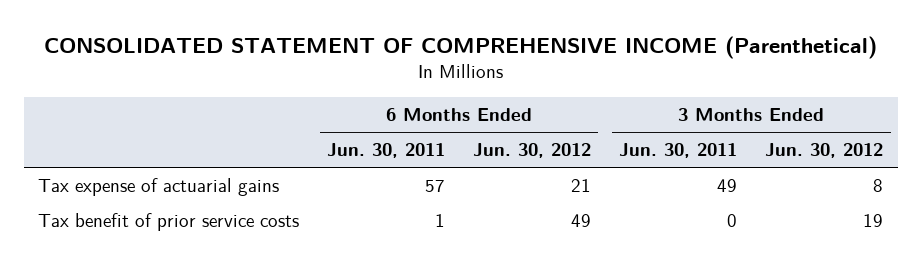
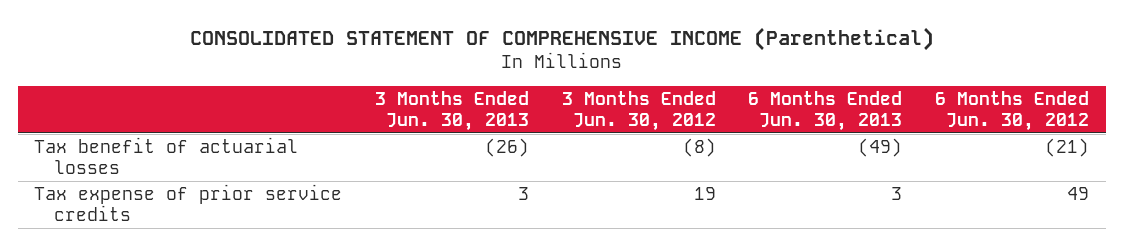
[326,143,445,159] Jun. 30, 2011 -> none
[619,143,738,159] Jun. 30, 2011 -> none
none -> [374,90,529,131] 3 Months Ended Jun. 30, 2013
none -> [748,90,903,131] 6 Months Ended Jun. 30, 2013
[37,178,279,197] Tax expense of actuarial gains -> [34,137,299,175] Tax benefit of actuarial losses
[571,179,592,193] 21 -> [1045,138,1090,158] (21)
[873,179,884,193] 8 -> [682,138,716,158] (8)
[37,213,299,232] Tax benefit of prior service costs -> [34,184,343,222] Tax expense of prior service credits

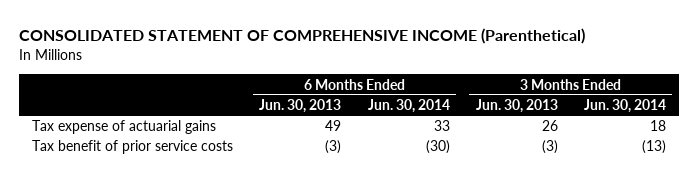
[561,90,716,131] 3 Months Ended Jun. 30, 2012 -> none
[935,90,1090,131] 6 Months Ended Jun. 30, 2012 -> none
none -> [367,98,450,113] Jun. 30, 2014
none -> [583,98,666,113] Jun. 30, 2014
[34,137,299,175] Tax benefit of actuarial losses -> [32,120,217,135] Tax expense of actuarial gains
[484,138,529,158] (26) -> [541,120,558,132] 26
[858,138,903,158] (49) -> [325,120,342,132] 49
[34,184,343,222] Tax expense of prior service credits -> [32,140,234,155] Tax benefit of prior service costs
[517,187,529,201] 3 -> [541,140,558,155] (3)
[891,187,903,201] 3 -> [325,140,342,155] (3)

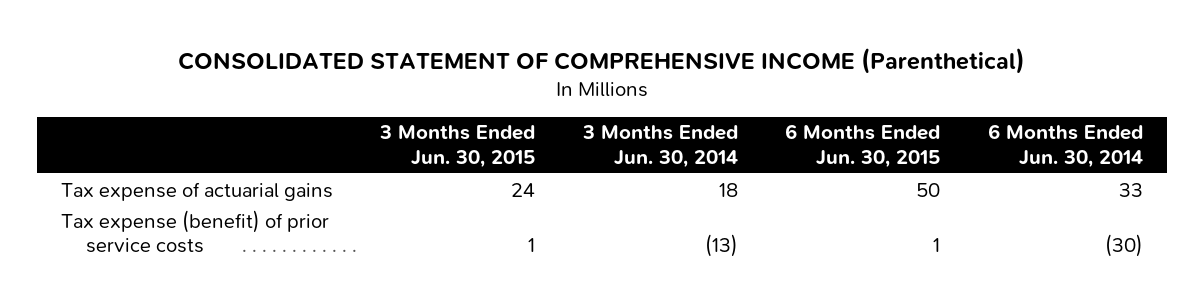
[259,98,342,113] Jun. 30, 2013 -> none
[475,98,558,113] Jun. 30, 2013 -> none
none -> [379,125,536,168] 3 Months Ended Jun. 30, 2015
none -> [785,124,941,168] 6 Months Ended Jun. 30, 2015
[32,140,234,155] Tax benefit of prior service costs -> [60,209,329,254] Tax expense (benefit) of prior service costs

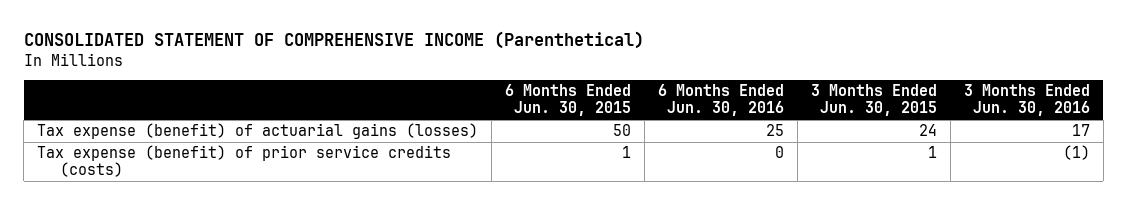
[581,125,738,168] 3 Months Ended Jun. 30, 2014 -> none
[987,124,1143,168] 6 Months Ended Jun. 30, 2014 -> none
none -> [658,84,785,117] 6 Months Ended Jun. 30, 2016
none -> [963,84,1090,117] 3 Months Ended Jun. 30, 2016
[60,181,333,201] Tax expense of actuarial gains -> [37,123,479,140] Tax expense (benefit) of actuarial gains (losses)
[60,209,329,254] Tax expense (benefit) of prior service costs -> [37,145,452,178] Tax expense (benefit) of prior service credits (costs)

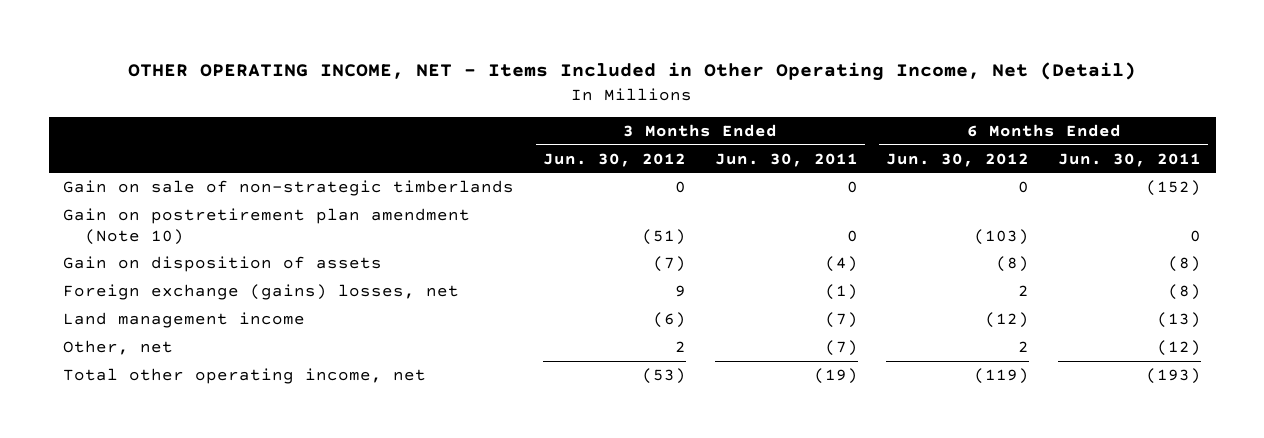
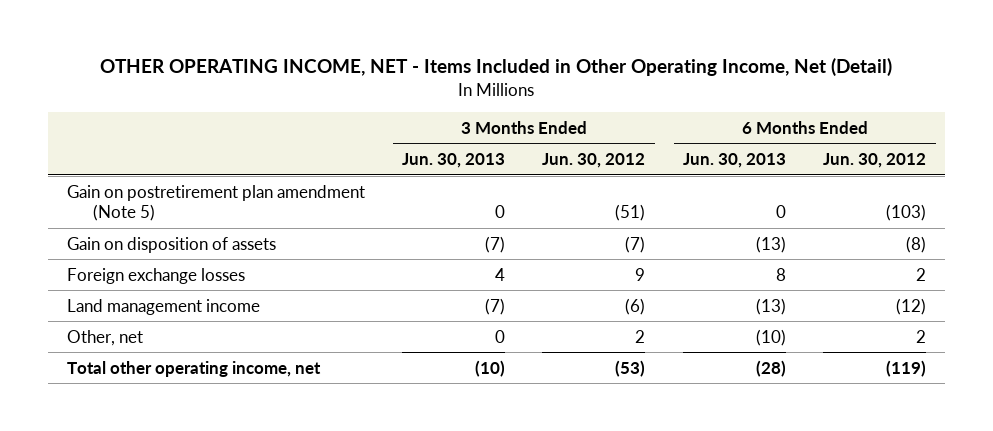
[714,152,858,167] Jun. 30, 2011 -> none
[1058,152,1202,167] Jun. 30, 2011 -> none
none -> [402,152,506,168] Jun. 30, 2013
none -> [682,152,786,168] Jun. 30, 2013
[63,179,515,196] Gain on sale of non-strategic timberlands -> none
[63,207,471,245] Gain on postretirement plan amendment (Note 10) -> [66,184,365,221] Gain on postretirement plan amendment (Note 5)
[63,283,460,300] Foreign exchange (gains) losses, net -> [66,267,245,284] Foreign exchange losses

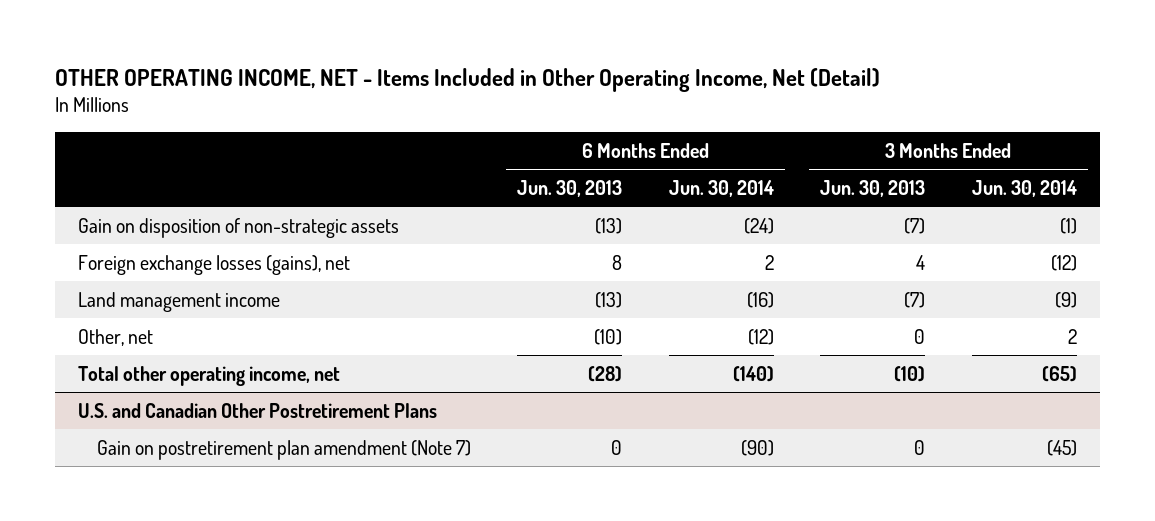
[542,152,646,168] Jun. 30, 2012 -> none
[823,152,927,168] Jun. 30, 2012 -> none
none -> [668,179,774,197] Jun. 30, 2014
none -> [971,179,1077,197] Jun. 30, 2014
[66,184,365,221] Gain on postretirement plan amendment (Note 5) -> none
[66,236,276,253] Gain on disposition of assets -> [78,217,400,238] Gain on disposition of non-strategic assets
[66,267,245,284] Foreign exchange losses -> [78,254,351,275] Foreign exchange losses (gains), net
none -> [78,402,438,418] U.S. and Canadian Other Postretirement Plans
none -> [96,439,471,460] Gain on postretirement plan amendment (Note 7)

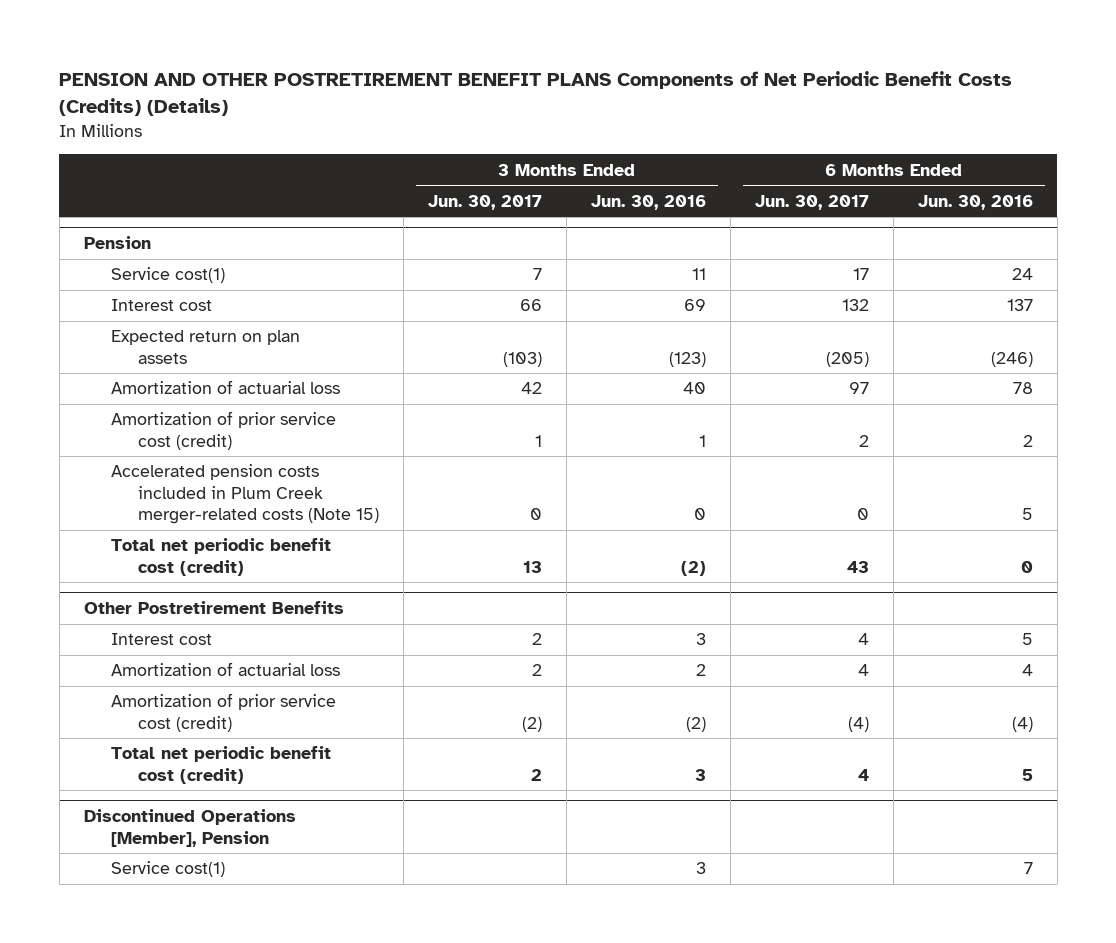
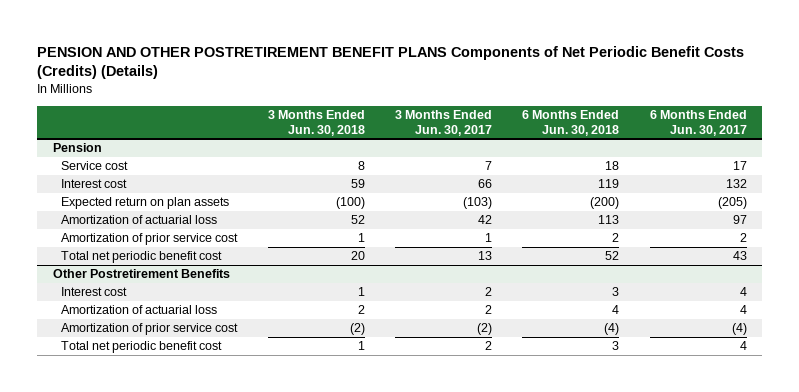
[590,194,706,210] Jun. 30, 2016 -> none
[917,194,1033,210] Jun. 30, 2016 -> none
none -> [267,109,365,136] 3 Months Ended Jun. 30, 2018
none -> [522,109,620,136] 6 Months Ended Jun. 30, 2018
[110,267,225,284] Service cost(1) -> [61,161,129,171] Service cost
[110,464,380,525] Accelerated pension costs included in Plum Creek merger-related costs (Note 15) -> none
[110,411,336,450] Amortization of prior service cost (credit) -> [61,233,239,246] Amortization of prior service cost
[110,538,331,576] Total net periodic benefit cost (credit) -> [61,251,223,264] Total net periodic benefit cost
[83,809,296,847] Discontinued Operations [Member], Pension -> none
[110,861,225,878] Service cost(1) -> none
[110,693,336,732] Amortization of prior service cost (credit) -> [61,323,239,336] Amortization of prior service cost
[110,746,331,784] Total net periodic benefit cost (credit) -> [61,341,223,354] Total net periodic benefit cost

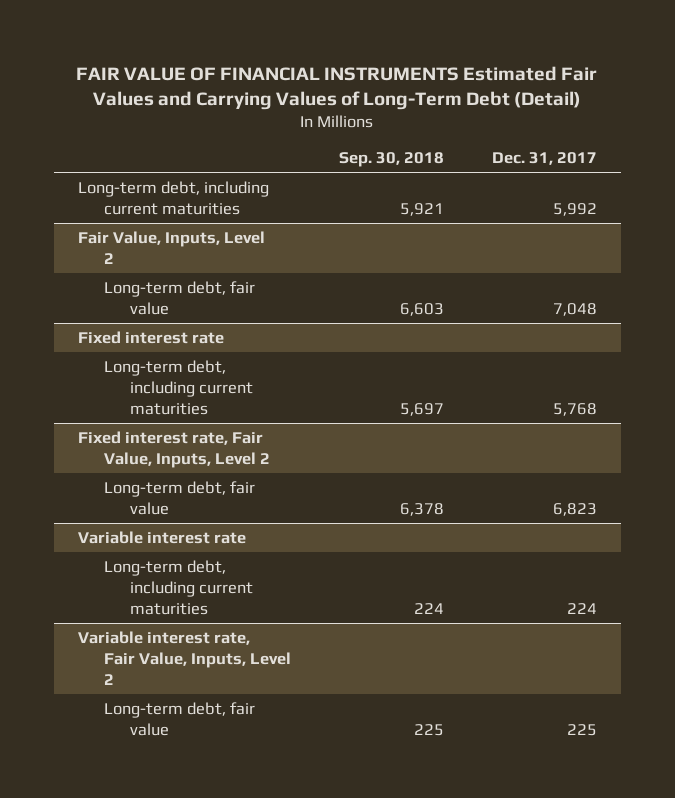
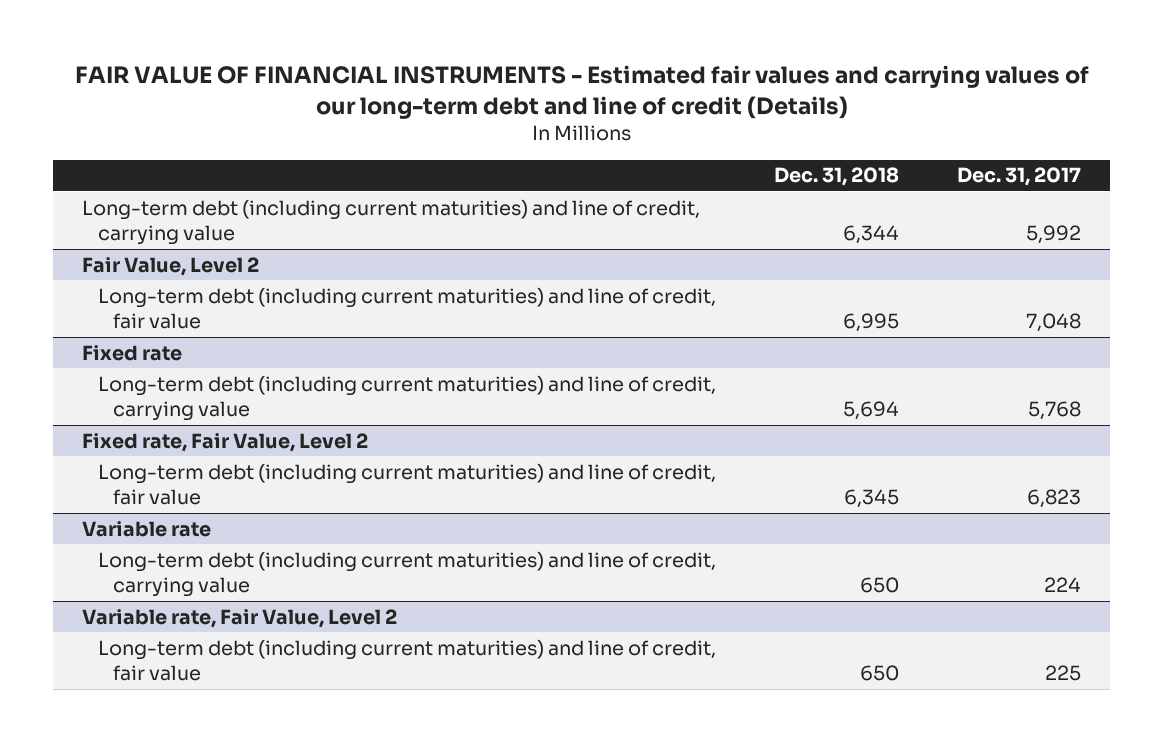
[76,65,598,110] FAIR VALUE OF FINANCIAL INSTRUMENTS Estimated Fair Values and Carrying Values of Long-Term Debt (Detail) -> [74,65,1089,119] FAIR VALUE OF FINANCIAL INSTRUMENTS - Estimated fair values and carrying values of our long-term debt and line of credit (Details)
[338,152,444,168] Sep. 30, 2018 -> none
none -> [773,167,899,187] Dec. 31, 2018
[78,180,270,216] Long-term debt, including current maturities -> [81,198,700,246] Long-term debt (including current maturities) and line of credit, carrying value
[78,230,266,265] Fair Value, Inputs, Level 2 -> [81,256,259,276] Fair Value, Level 2
[103,280,255,316] Long-term debt, fair value -> [97,286,716,330] Long-term debt (including current maturities) and line of credit, fair value
[78,330,225,344] Fixed interest rate -> [81,344,182,361] Fixed rate
[103,359,253,416] Long-term debt, including current maturities -> [97,374,716,422] Long-term debt (including current maturities) and line of credit, carrying value
[78,430,270,469] Fixed interest rate, Fair Value, Inputs, Level 2 -> [81,432,368,452] Fixed rate, Fair Value, Level 2
[103,480,255,516] Long-term debt, fair value -> [97,462,716,506] Long-term debt (including current maturities) and line of credit, fair value
[78,530,247,544] Variable interest rate -> [81,520,211,537] Variable rate
[103,559,253,616] Long-term debt, including current maturities -> [97,550,716,598] Long-term debt (including current maturities) and line of credit, carrying value
[78,630,291,686] Variable interest rate, Fair Value, Inputs, Level 2 -> [81,608,397,628] Variable rate, Fair Value, Level 2
[103,701,255,737] Long-term debt, fair value -> [97,638,716,682] Long-term debt (including current maturities) and line of credit, fair value

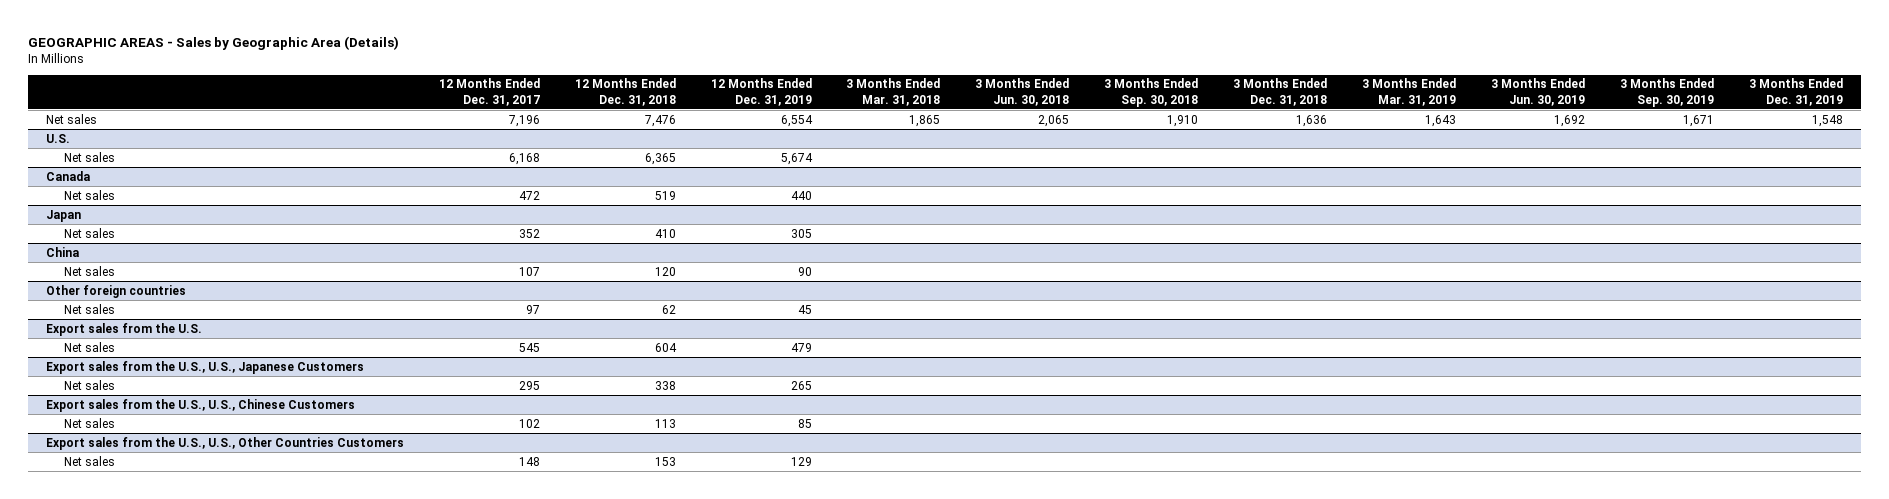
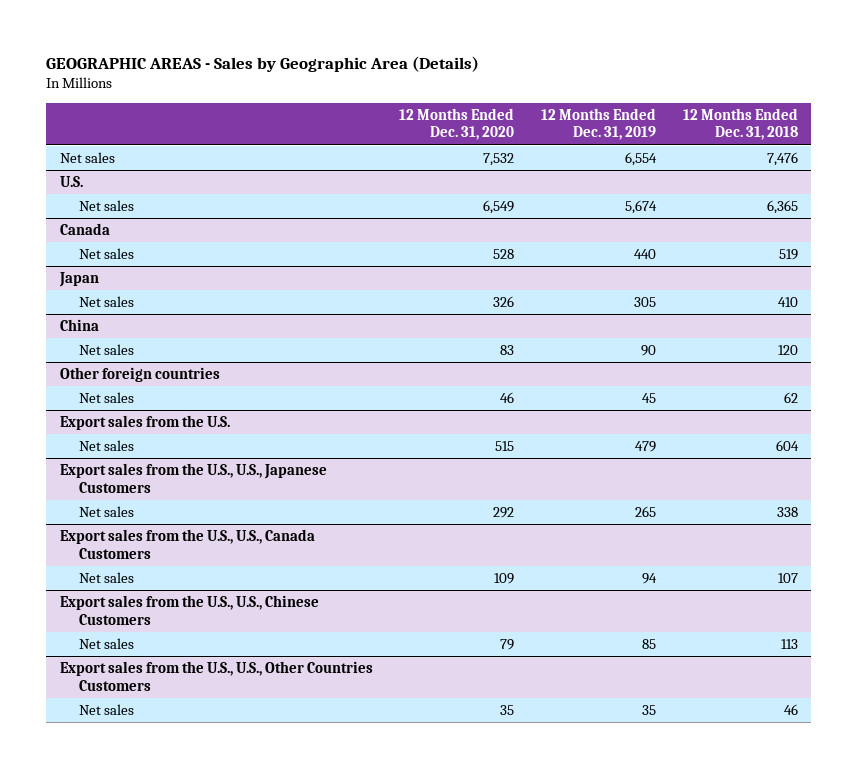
[438,78,540,106] 12 Months Ended Dec. 31, 2017 -> none
[846,78,941,106] 3 Months Ended Mar. 31, 2018 -> none
[975,78,1070,106] 3 Months Ended Jun. 30, 2018 -> none
[1104,78,1199,107] 3 Months Ended Sep. 30, 2018 -> none
[1233,78,1328,106] 3 Months Ended Dec. 31, 2018 -> none
[1362,78,1457,106] 3 Months Ended Mar. 31, 2019 -> none
[1491,78,1586,106] 3 Months Ended Jun. 30, 2019 -> none
[1620,78,1715,107] 3 Months Ended Sep. 30, 2019 -> none
[1749,78,1844,106] 3 Months Ended Dec. 31, 2019 -> none
none -> [399,107,515,141] 12 Months Ended Dec. 31, 2020
none -> [59,529,315,559] Export sales from the U.S., U.S., Canada Customers
none -> [79,572,135,584] Net sales
[654,456,676,466] 153 -> [783,704,798,716] 46
[790,456,812,466] 129 -> [641,705,656,716] 35

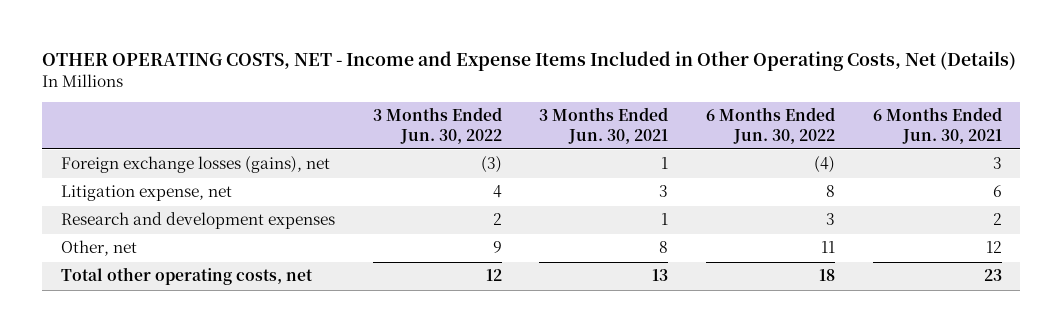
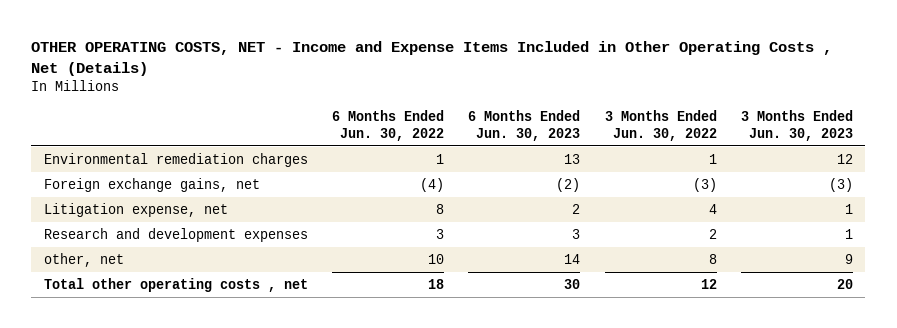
[42,50,1017,71] OTHER OPERATING COSTS, NET - Income and Expense Items Included in Other Operating Costs, Net (Details) -> [31,41,833,76] OTHER OPERATING COSTS, NET - Income and Expense Items Included in Other Operating Costs , Net (Details)
[539,107,669,144] 3 Months Ended Jun. 30, 2021 -> none
[872,107,1002,144] 6 Months Ended Jun. 30, 2021 -> none
none -> [468,109,581,141] 6 Months Ended Jun. 30, 2023
none -> [741,109,854,141] 3 Months Ended Jun. 30, 2023
none -> [43,152,308,167] Environmental remediation charges
[61,156,331,174] Foreign exchange losses (gains), net -> [43,177,260,192] Foreign exchange gains, net
[61,240,138,257] Other, net -> [43,252,124,267] other, net
[492,241,502,254] 9 -> [708,253,717,264] 8
[820,241,835,254] 11 -> [427,253,444,264] 10
[61,267,314,286] Total other operating costs, net -> [43,277,308,292] Total other operating costs , net

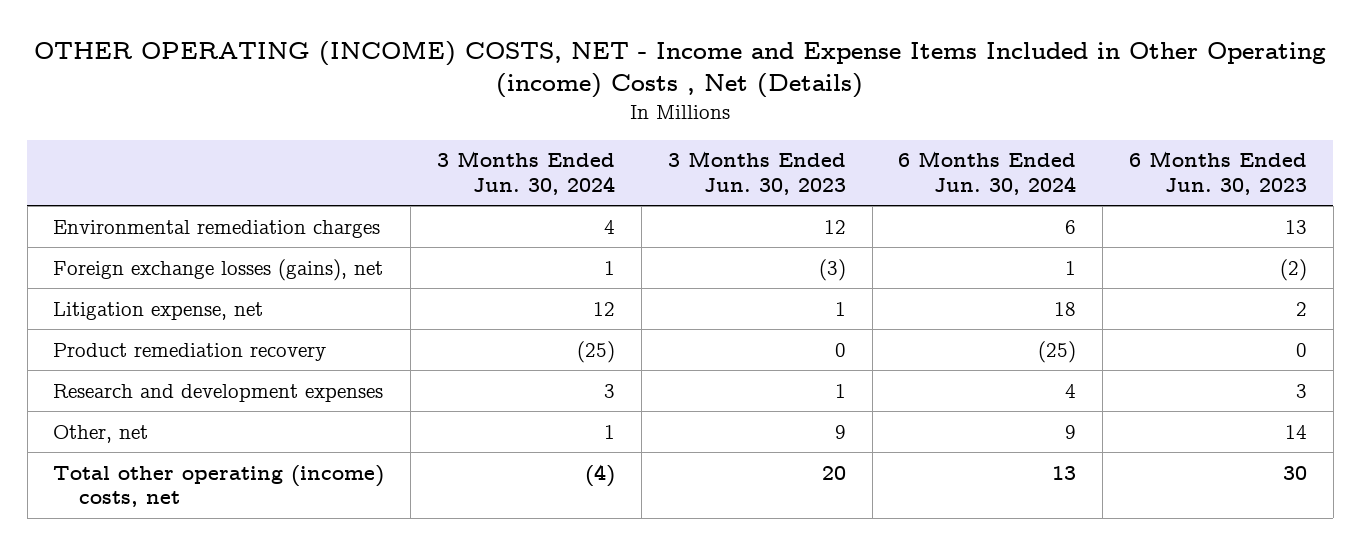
[31,41,833,76] OTHER OPERATING COSTS, NET - Income and Expense Items Included in Other Operating Costs , Net (Details) -> [34,41,1327,99] OTHER OPERATING (INCOME) COSTS, NET - Income and Expense Items Included in Other Operating (income) Costs , Net (Details)
[331,109,444,141] 6 Months Ended Jun. 30, 2022 -> none
[604,109,717,141] 3 Months Ended Jun. 30, 2022 -> none
none -> [437,151,616,196] 3 Months Ended Jun. 30, 2024
none -> [898,151,1077,196] 6 Months Ended Jun. 30, 2024
[43,177,260,192] Foreign exchange gains, net -> [53,258,384,281] Foreign exchange losses (gains), net
none -> [53,342,327,361] Product remediation recovery
[43,252,124,267] other, net -> [53,424,149,443] Other, net
[43,277,308,292] Total other operating costs , net -> [53,464,385,508] Total other operating (income) costs, net

